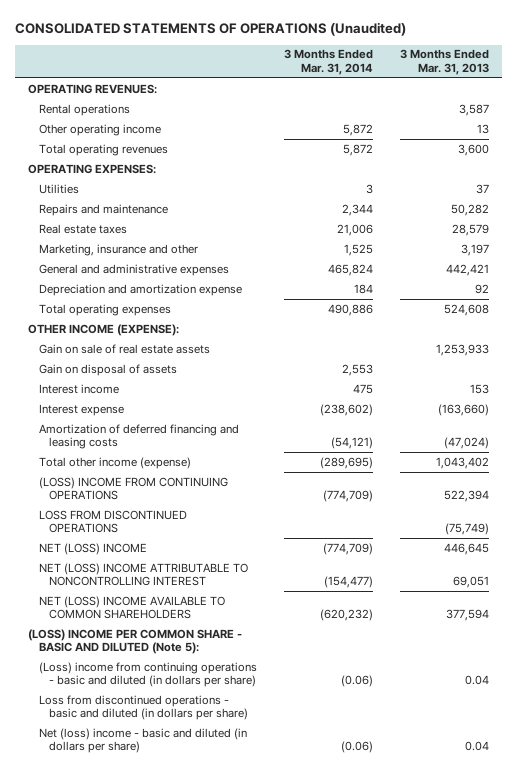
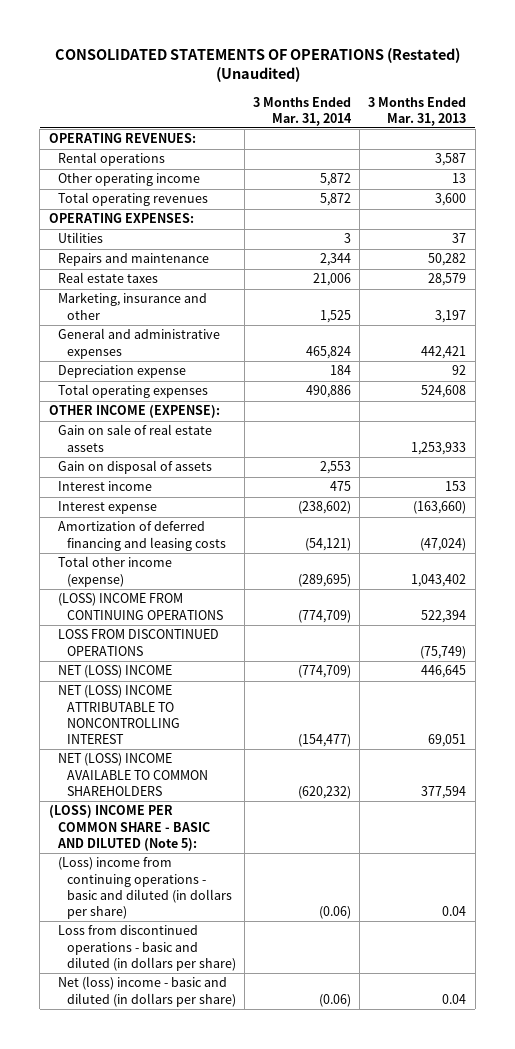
[14,21,406,36] CONSOLIDATED STATEMENTS OF OPERATIONS (Unaudited) -> [54,47,460,83] CONSOLIDATED STATEMENTS OF OPERATIONS (Restated) (Unaudited)
[38,283,242,296] Depreciation and amortization expense -> [57,365,186,379] Depreciation expense

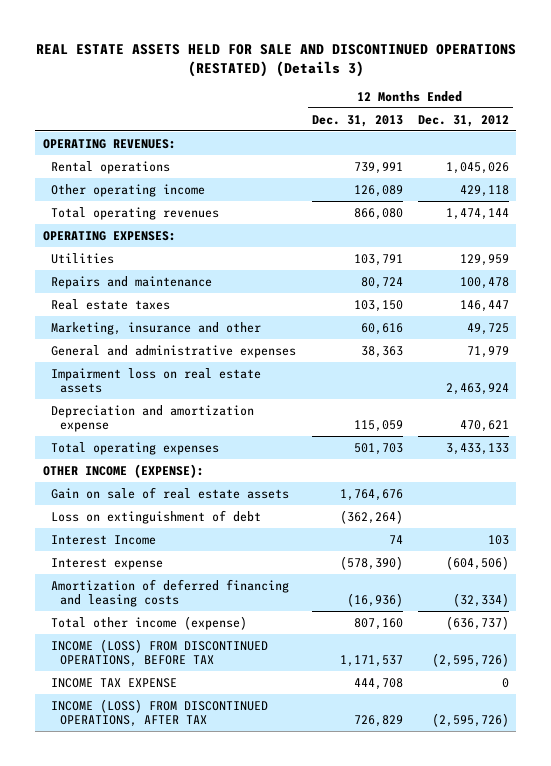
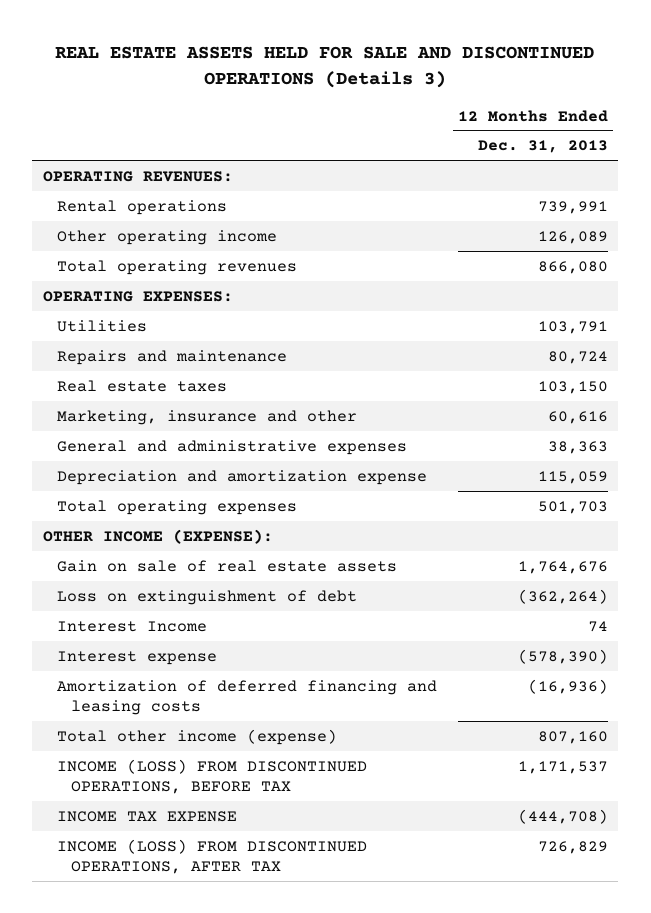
[35,43,516,78] REAL ESTATE ASSETS HELD FOR SALE AND DISCONTINUED OPERATIONS (RESTATED) (Details 3) -> [55,46,595,89] REAL ESTATE ASSETS HELD FOR SALE AND DISCONTINUED OPERATIONS (Details 3)
[417,114,509,127] Dec. 31, 2012 -> none
[51,367,262,394] Impairment loss on real estate assets -> none
[353,677,403,690] 444,708 -> [517,808,608,824] (444,708)

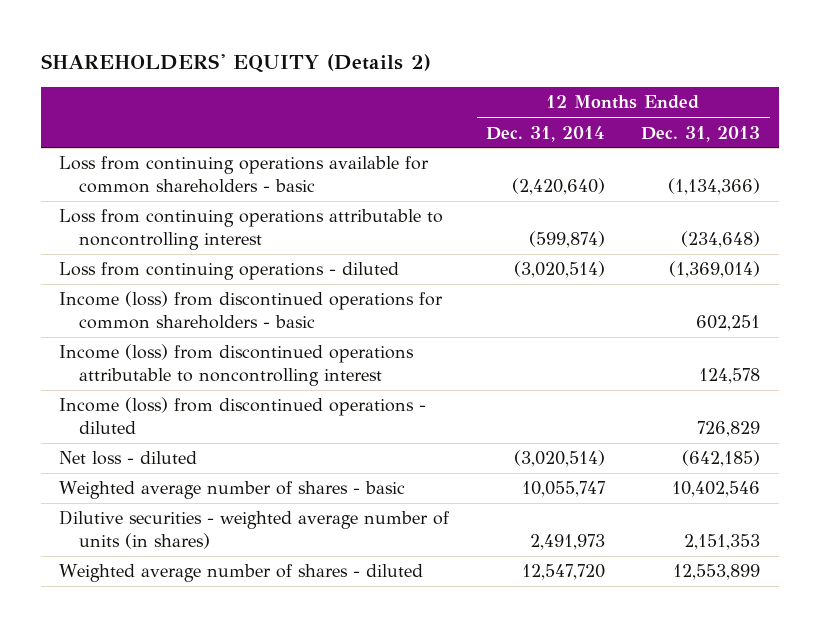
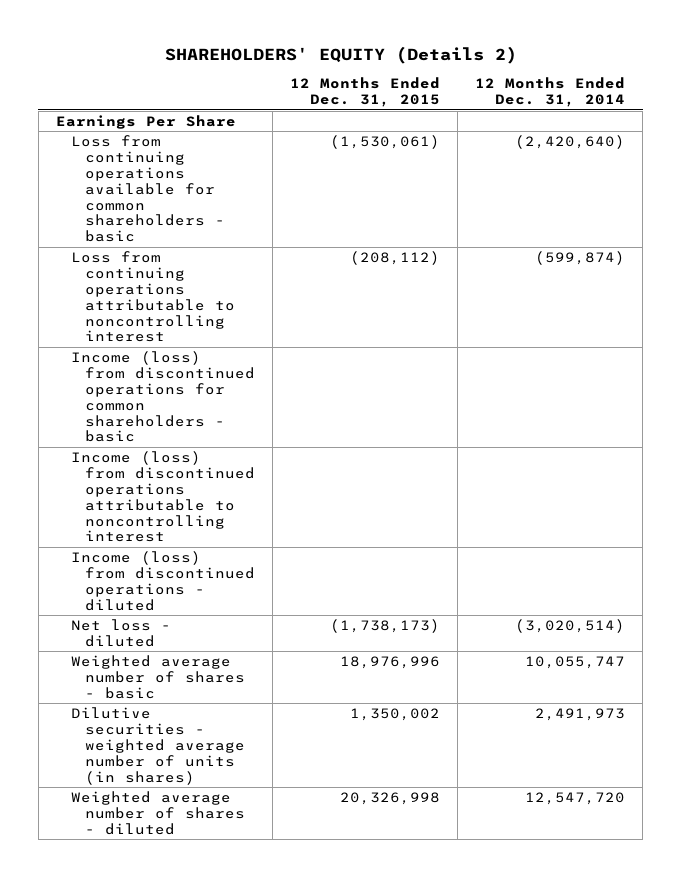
[641,125,761,142] Dec. 31, 2013 -> none
none -> [290,77,441,108] 12 Months Ended Dec. 31, 2015
none -> [56,114,237,129] Earnings Per Share
[59,262,400,281] Loss from continuing operations - diluted -> none

